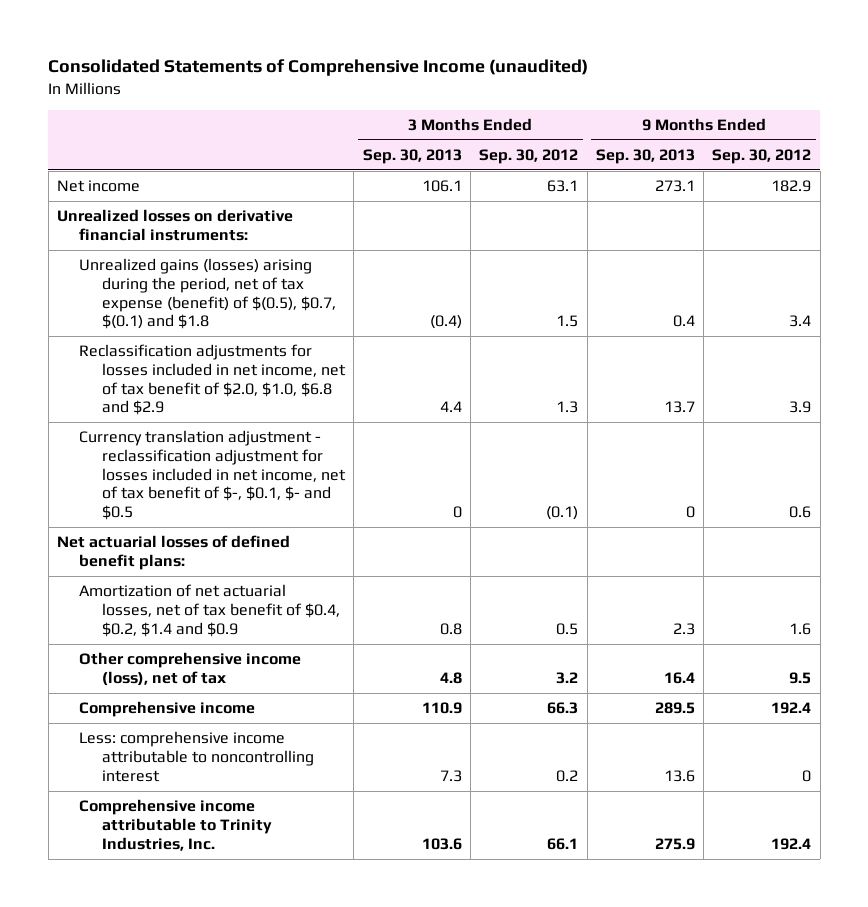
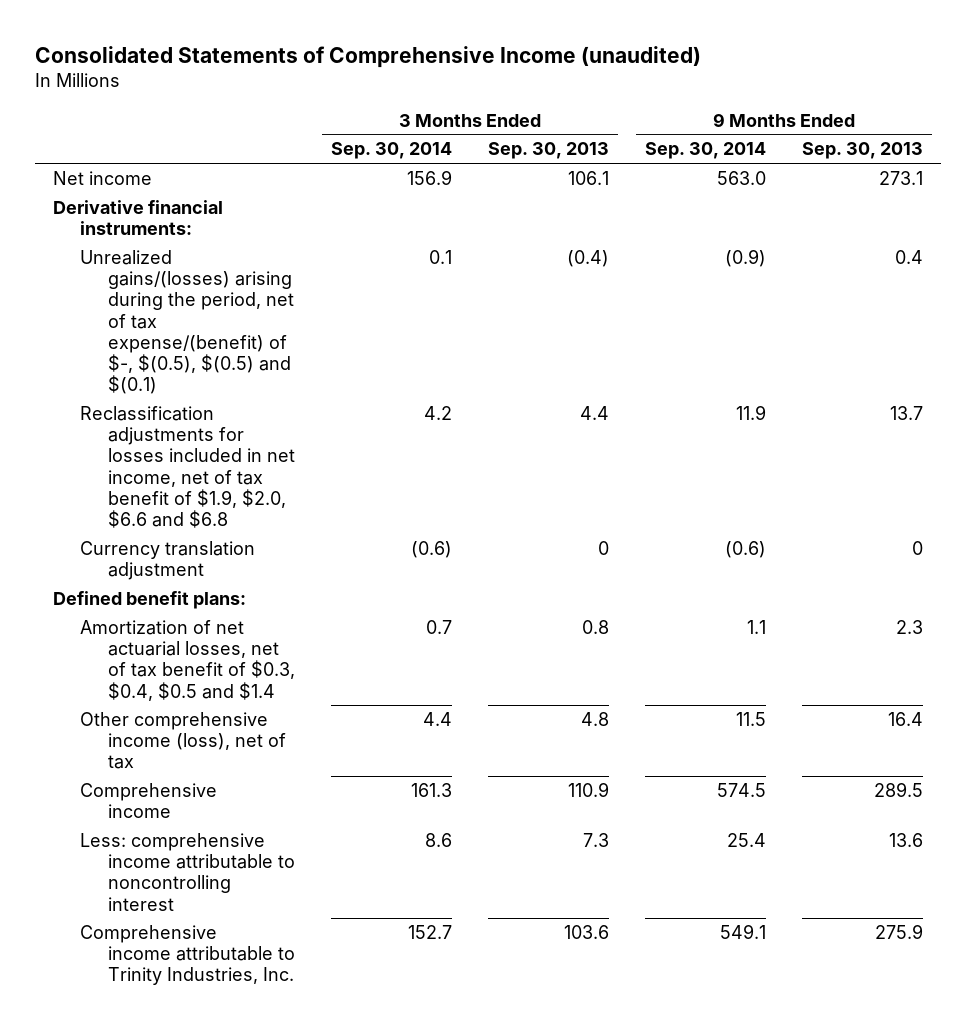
[479,148,579,164] Sep. 30, 2012 -> none
[712,148,812,164] Sep. 30, 2012 -> none
none -> [330,142,452,160] Sep. 30, 2014
none -> [645,142,767,160] Sep. 30, 2014
[56,209,293,241] Unrealized losses on derivative financial instruments: -> [53,200,224,236] Derivative financial instruments:
[79,258,337,330] Unrealized gains (losses) arising during the period, net of tax expense (benefit) of $(0.5), $0.7, $(0.1) and $1.8 -> [80,250,294,395] Unrealized gains/(losses) arising during the period, net of tax expense/(benefit) of $-, $(0.5), $(0.5) and $(0.1)
[79,344,347,416] Reclassification adjustments for losses included in net income, net of tax benefit of $2.0, $1.0, $6.8 and $2.9 -> [80,406,295,528] Reclassification adjustments for losses included in net income, net of tax benefit of $1.9, $2.0, $6.6 and $6.8
[79,430,347,520] Currency translation adjustment - reclassification adjustment for losses included in net income, net of tax benefit of $-, $0.1, $- and $0.5 -> [80,541,256,581] Currency translation adjustment
[56,535,290,570] Net actuarial losses of defined benefit plans: -> [53,591,247,610] Defined benefit plans:
[79,584,341,637] Amortization of net actuarial losses, net of tax benefit of $0.4, $0.2, $1.4 and $0.9 -> [80,620,295,701] Amortization of net actuarial losses, net of tax benefit of $0.3, $0.4, $0.5 and $1.4

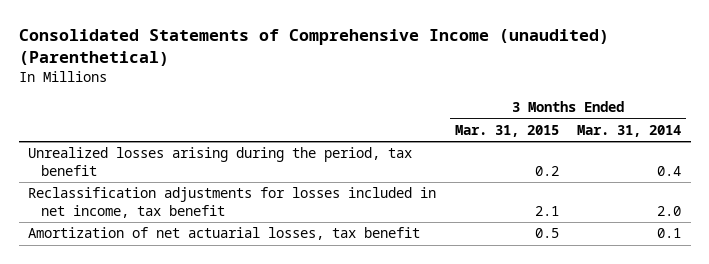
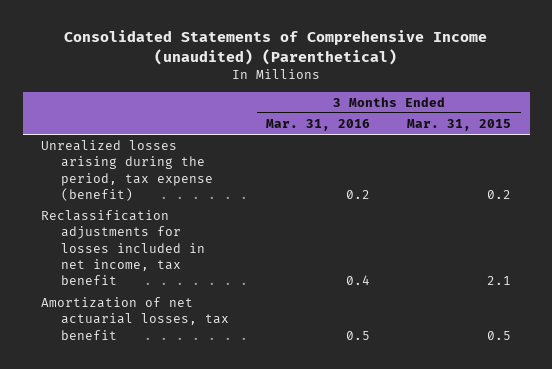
[577,124,682,137] Mar. 31, 2014 -> none
none -> [266,119,371,132] Mar. 31, 2016
[27,147,412,177] Unrealized losses arising during the period, tax benefit -> [41,140,213,202] Unrealized losses arising during the period, tax expense (benefit)

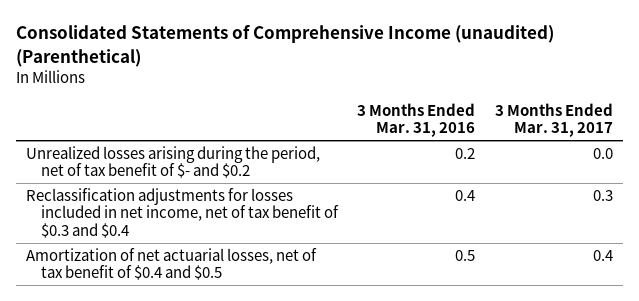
[407,119,512,132] Mar. 31, 2015 -> none
none -> [494,102,613,138] 3 Months Ended Mar. 31, 2017
[41,140,213,202] Unrealized losses arising during the period, tax expense (benefit) -> [26,145,321,179] Unrealized losses arising during the period, net of tax benefit of $- and $0.2
[41,210,205,286] Reclassification adjustments for losses included in net income, tax benefit -> [26,187,339,238] Reclassification adjustments for losses included in net income, net of tax benefit of $0.3 and $0.4
[41,297,229,340] Amortization of net actuarial losses, tax benefit -> [26,247,318,281] Amortization of net actuarial losses, net of tax benefit of $0.4 and $0.5

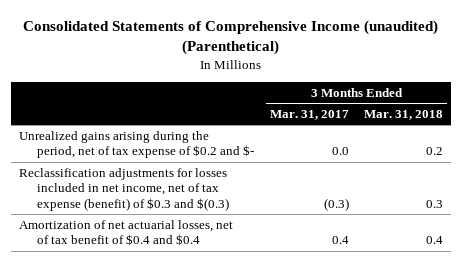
[357,102,476,138] 3 Months Ended Mar. 31, 2016 -> none
none -> [364,109,444,120] Mar. 31, 2018
[26,145,321,179] Unrealized losses arising during the period, net of tax benefit of $- and $0.2 -> [18,130,255,159] Unrealized gains arising during the period, net of tax expense of $0.2 and $-
[26,187,339,238] Reclassification adjustments for losses included in net income, net of tax benefit of $0.3 and $0.4 -> [18,167,230,211] Reclassification adjustments for losses included in net income, net of tax expense (benefit) of $0.3 and $(0.3)
[592,189,613,201] 0.3 -> [323,197,349,211] (0.3)
[26,247,318,281] Amortization of net actuarial losses, net of tax benefit of $0.4 and $0.5 -> [18,219,233,246] Amortization of net actuarial losses, net of tax benefit of $0.4 and $0.4

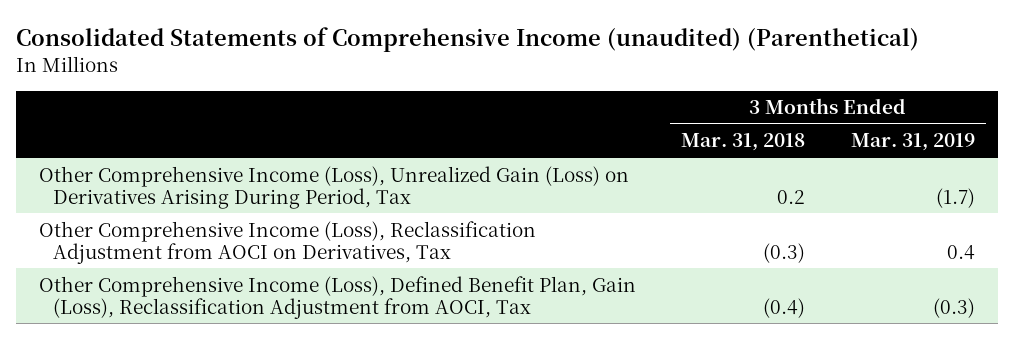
[269,109,349,120] Mar. 31, 2017 -> none
none -> [850,133,975,152] Mar. 31, 2019
[18,219,233,246] Amortization of net actuarial losses, net of tax benefit of $0.4 and $0.4 -> none
[18,130,255,159] Unrealized gains arising during the period, net of tax expense of $0.2 and $- -> [38,165,629,209] Other Comprehensive Income (Loss), Unrealized Gain (Loss) on Derivatives Arising During Period, Tax
[18,167,230,211] Reclassification adjustments for losses included in net income, net of tax expense (benefit) of $0.3 and $(0.3) -> [38,220,536,264] Other Comprehensive Income (Loss), Reclassification Adjustment from AOCI on Derivatives, Tax
[426,199,444,208] 0.3 -> [763,242,806,263] (0.3)
none -> [38,275,636,319] Other Comprehensive Income (Loss), Defined Benefit Plan, Gain (Loss), Reclassification Adjustment from AOCI, Tax

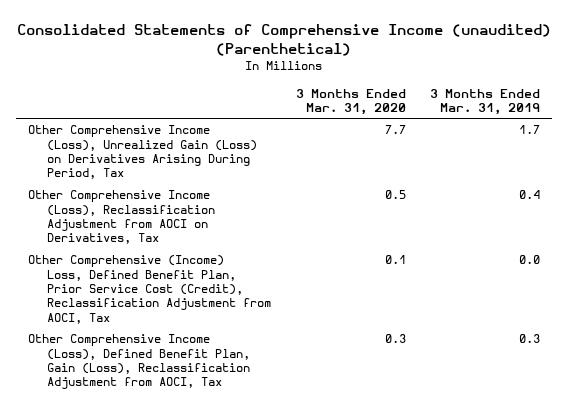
[681,133,806,152] Mar. 31, 2018 -> none
none -> [295,88,406,116] 3 Months Ended Mar. 31, 2020
[935,187,975,208] (1.7) -> [519,125,541,135] 1.7
none -> [28,255,272,324] Other Comprehensive (Income) Loss, Defined Benefit Plan, Prior Service Cost (Credit), Reclassification Adjustment from AOCI, Tax
[932,297,975,318] (0.3) -> [519,334,541,344] 0.3

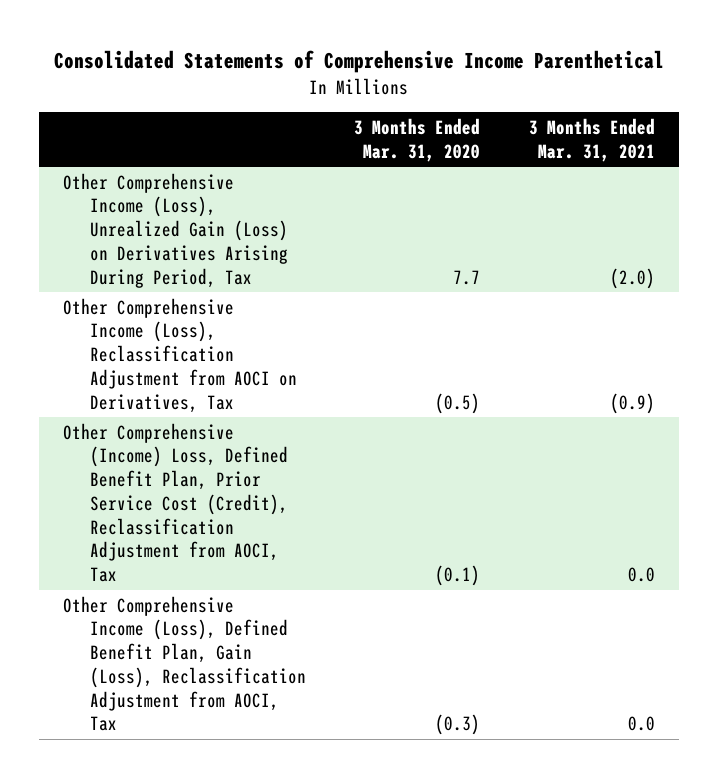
[17,24,552,56] Consolidated Statements of Comprehensive Income (unaudited) (Parenthetical) -> [54,50,665,74] Consolidated Statements of Comprehensive Income Parenthetical
[430,88,541,116] 3 Months Ended Mar. 31, 2019 -> none
none -> [528,118,655,162] 3 Months Ended Mar. 31, 2021
[384,190,406,200] 0.5 -> [435,392,481,414] (0.5)
[384,255,406,265] 0.1 -> [435,565,481,587] (0.1)
[384,334,406,344] 0.3 -> [435,714,481,736] (0.3)

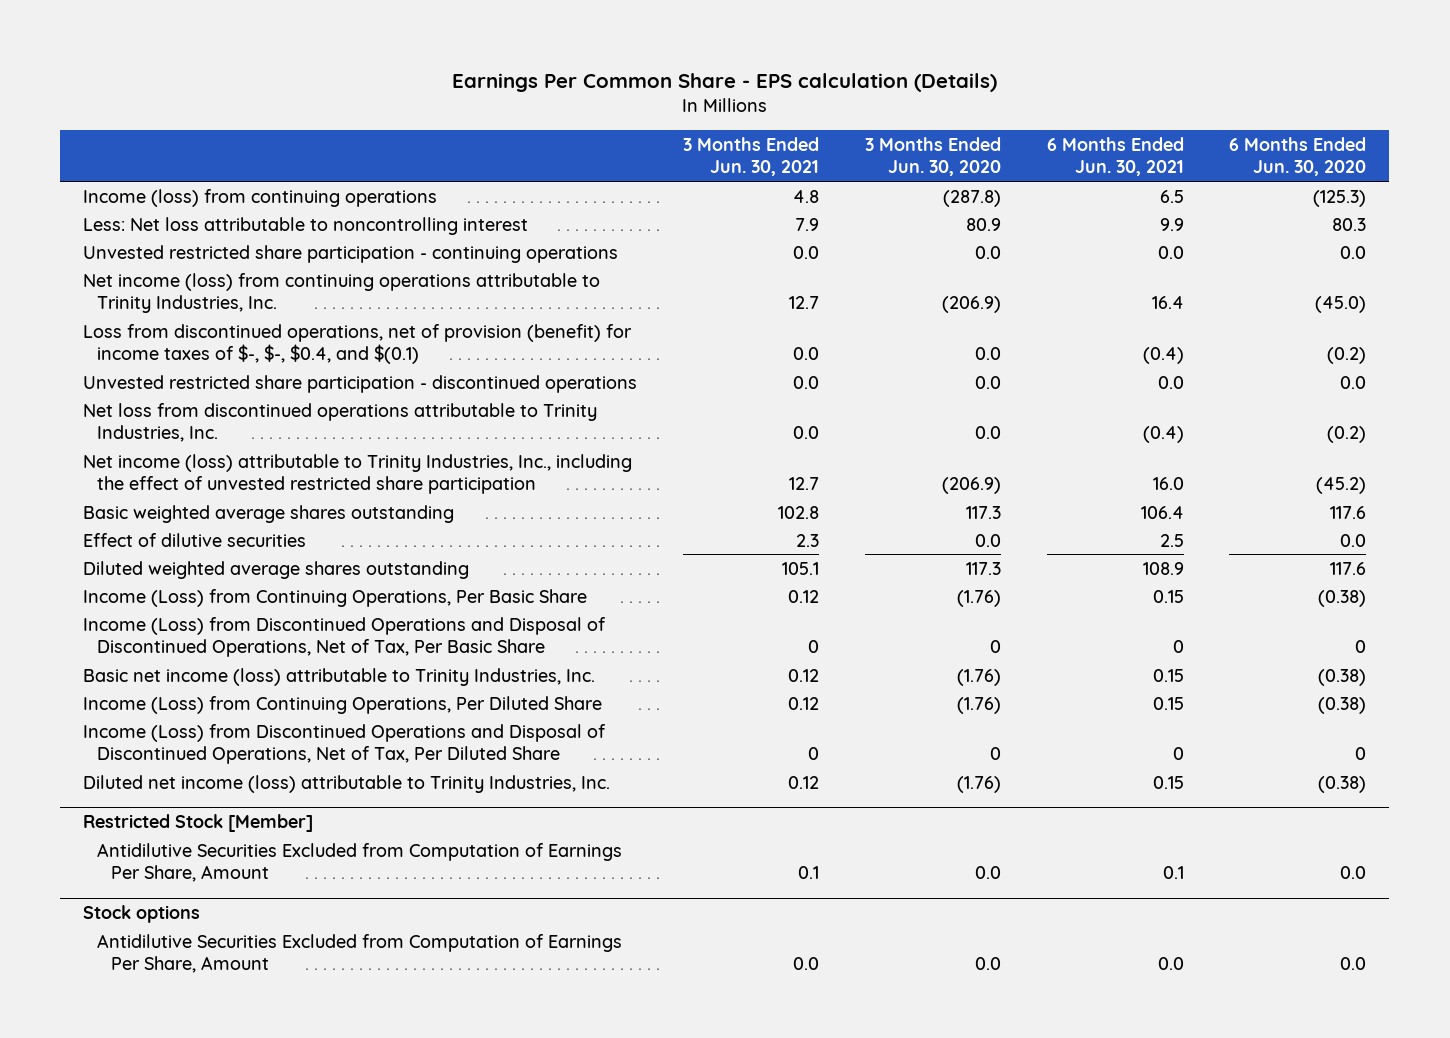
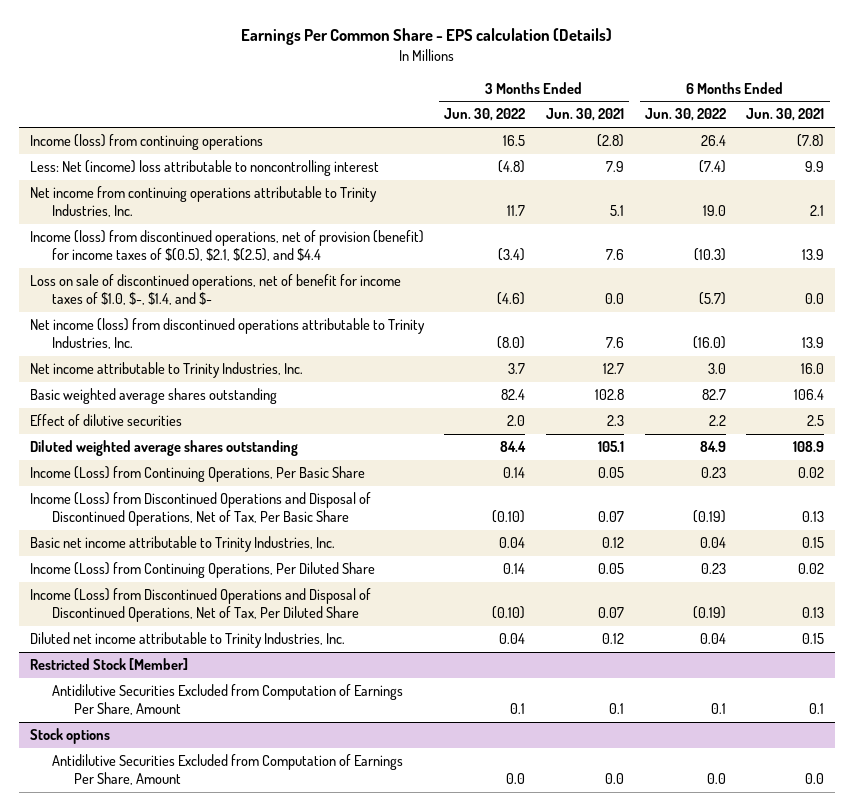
[864,136,1001,177] 3 Months Ended Jun. 30, 2020 -> none
[1229,136,1367,177] 6 Months Ended Jun. 30, 2020 -> none
none -> [444,108,526,122] Jun. 30, 2022
none -> [644,108,726,122] Jun. 30, 2022
[83,244,619,263] Unvested restricted share participation - continuing operations -> none
[83,374,638,393] Unvested restricted share participation - discontinued operations -> none
[793,189,820,203] 4.8 -> [596,134,624,148] (2.8)
[1159,189,1184,203] 6.5 -> [797,134,825,148] (7.8)
[83,216,529,235] Less: Net loss attributable to noncontrolling interest -> [29,160,379,177] Less: Net (income) loss attributable to noncontrolling interest
[83,272,601,313] Net income (loss) from continuing operations attributable to Trinity Industries, Inc. -> [29,186,377,217] Net income from continuing operations attributable to Trinity Industries, Inc.
[789,295,820,309] 12.7 -> [609,204,624,216] 5.1
[1151,295,1184,309] 16.4 -> [810,204,825,216] 2.1
[83,323,633,364] Loss from discontinued operations, net of provision (benefit) for income taxes of $-, $-, $0.4, and $(0.1) -> [29,230,424,261] Income (loss) from discontinued operations, net of provision (benefit) for income taxes of $(0.5), $2.1, $(2.5), and $4.4
[793,346,820,360] 0.0 -> [605,248,624,260] 7.6
[1142,346,1184,364] (0.4) -> [802,248,825,260] 13.9
none -> [29,274,401,305] Loss on sale of discontinued operations, net of benefit for income taxes of $1.0, $-, $1.4, and $-
[83,402,598,442] Net loss from discontinued operations attributable to Trinity Industries, Inc. -> [29,318,425,349] Net income (loss) from discontinued operations attributable to Trinity Industries, Inc.
[793,425,820,439] 0.0 -> [605,336,624,348] 7.6
[1142,425,1184,443] (0.4) -> [802,336,825,348] 13.9
[83,453,633,494] Net income (loss) attributable to Trinity Industries, Inc., including the effect of unvested restricted share participation -> [29,362,303,379] Net income attributable to Trinity Industries, Inc.
[788,589,820,603] 0.12 -> [597,467,624,479] 0.05
[1152,589,1184,603] 0.15 -> [798,467,825,479] 0.02
[808,639,820,653] 0 -> [597,510,624,522] 0.07
[1172,639,1184,653] 0 -> [802,510,825,522] 0.13
[83,667,596,686] Basic net income (loss) attributable to Trinity Industries, Inc. -> [29,536,335,553] Basic net income attributable to Trinity Industries, Inc.
[788,696,820,710] 0.12 -> [597,563,624,575] 0.05
[1152,696,1184,710] 0.15 -> [798,563,825,575] 0.02
[808,746,820,760] 0 -> [597,606,624,618] 0.07
[1172,746,1184,760] 0 -> [802,606,825,618] 0.13
[83,774,611,793] Diluted net income (loss) attributable to Trinity Industries, Inc. -> [29,632,345,649] Diluted net income attributable to Trinity Industries, Inc.

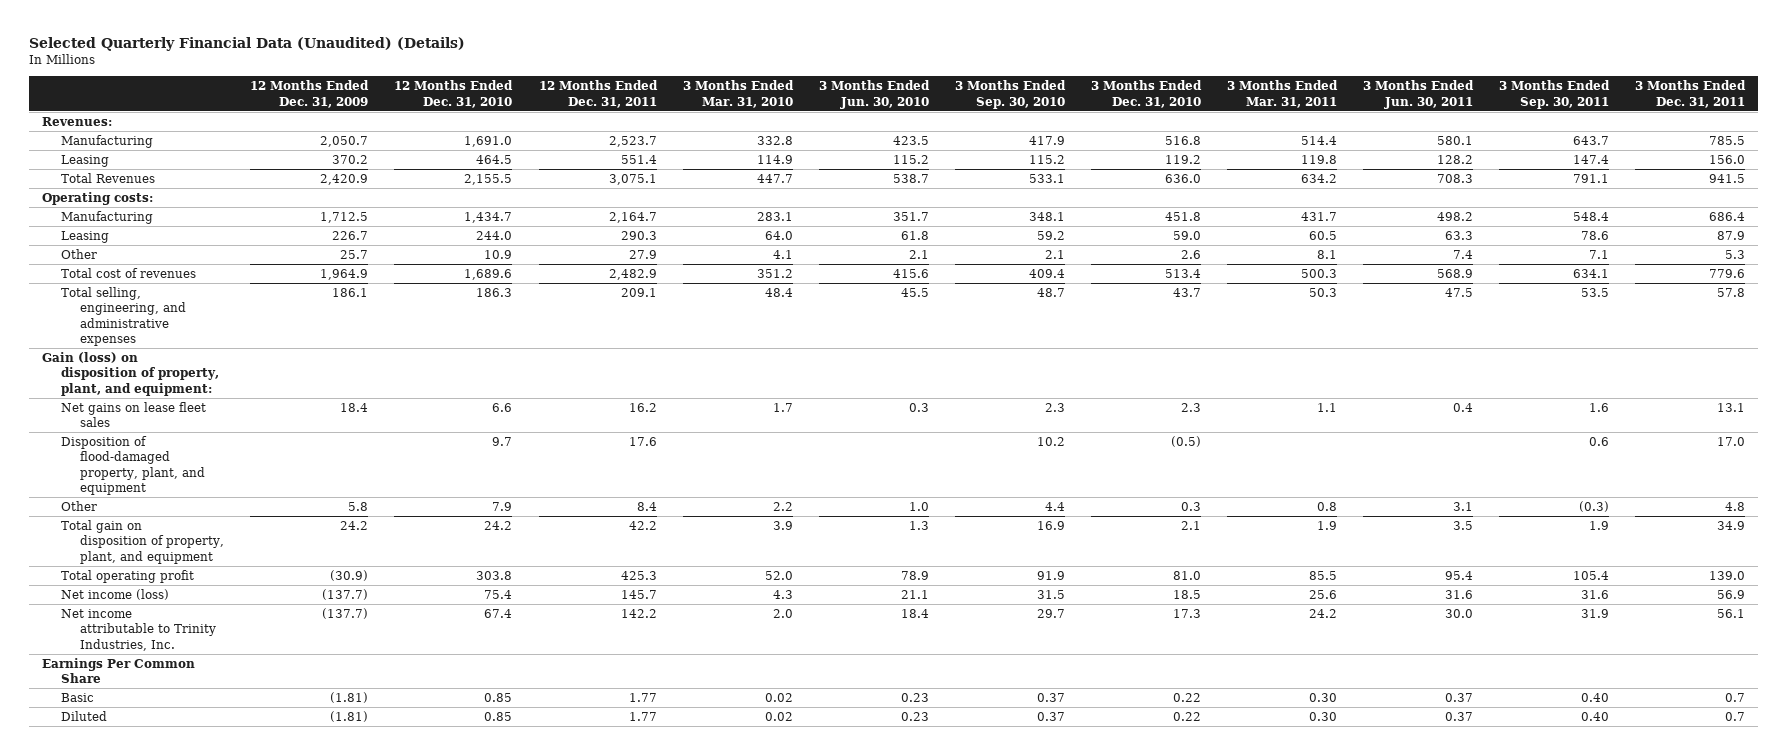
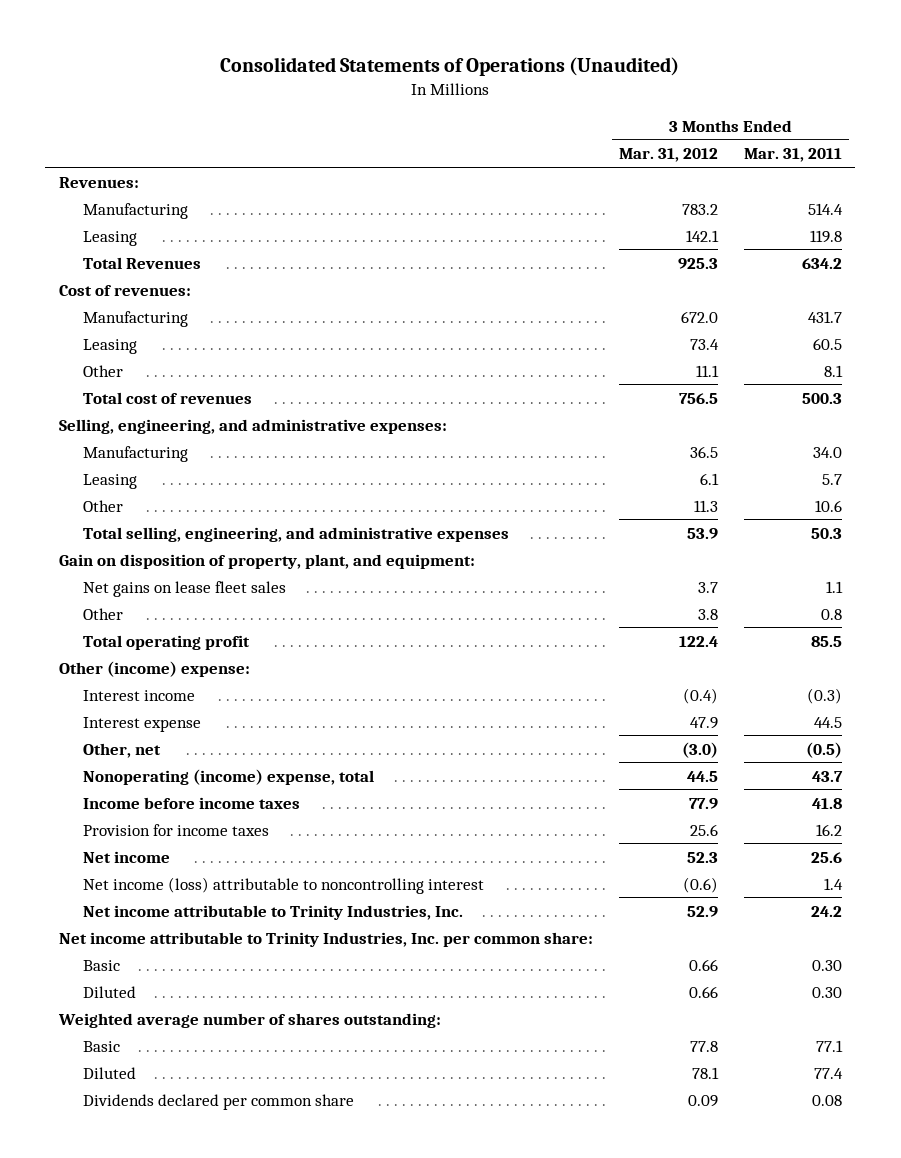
[29,36,466,51] Selected Quarterly Financial Data (Unaudited) (Details) -> [220,57,680,77] Consolidated Statements of Operations (Unaudited)
[250,80,370,108] 12 Months Ended Dec. 31, 2009 -> none
[394,80,514,108] 12 Months Ended Dec. 31, 2010 -> none
[538,80,658,108] 12 Months Ended Dec. 31, 2011 -> none
[682,80,794,108] 3 Months Ended Mar. 31, 2010 -> none
[818,80,930,109] 3 Months Ended Jun. 30, 2010 -> none
[954,80,1066,109] 3 Months Ended Sep. 30, 2010 -> none
[1090,80,1202,108] 3 Months Ended Dec. 31, 2010 -> none
[1362,80,1474,109] 3 Months Ended Jun. 30, 2011 -> none
[1498,80,1610,109] 3 Months Ended Sep. 30, 2011 -> none
[1634,80,1746,108] 3 Months Ended Dec. 31, 2011 -> none
none -> [618,148,718,163] Mar. 31, 2012
[42,191,154,205] Operating costs: -> none
none -> [58,284,191,296] Cost of revenues:
none -> [58,418,447,434] Selling, engineering, and administrative expenses:
none -> [82,445,188,462] Manufacturing
none -> [82,473,137,489] Leasing
none -> [82,499,123,512] Other
[42,351,220,396] Gain (loss) on disposition of property, plant, and equipment: -> [58,553,475,569] Gain on disposition of property, plant, and equipment:
[61,435,206,495] Disposition of flood-damaged property, plant, and equipment -> none
[61,519,225,564] Total gain on disposition of property, plant, and equipment -> none
none -> [58,660,250,677] Other (income) expense:
none -> [82,689,195,701] Interest income
none -> [82,716,201,732] Interest expense
none -> [82,742,161,758] Other, net
none -> [82,768,374,785] Nonoperating (income) expense, total
none -> [82,796,300,809] Income before income taxes
none -> [82,823,269,836] Provision for income taxes
[61,588,170,600] Net income (loss) -> [82,850,170,863] Net income
none -> [82,876,484,894] Net income (loss) attributable to noncontrolling interest
[42,657,196,684] Earnings Per Common Share -> none
none -> [58,931,593,947] Net income attributable to Trinity Industries, Inc. per common share:
none -> [57,1012,441,1028] Weighted average number of shares outstanding:
none -> [82,1040,120,1052] Basic
none -> [82,1066,136,1079] Diluted
none -> [82,1093,354,1110] Dividends declared per common share

